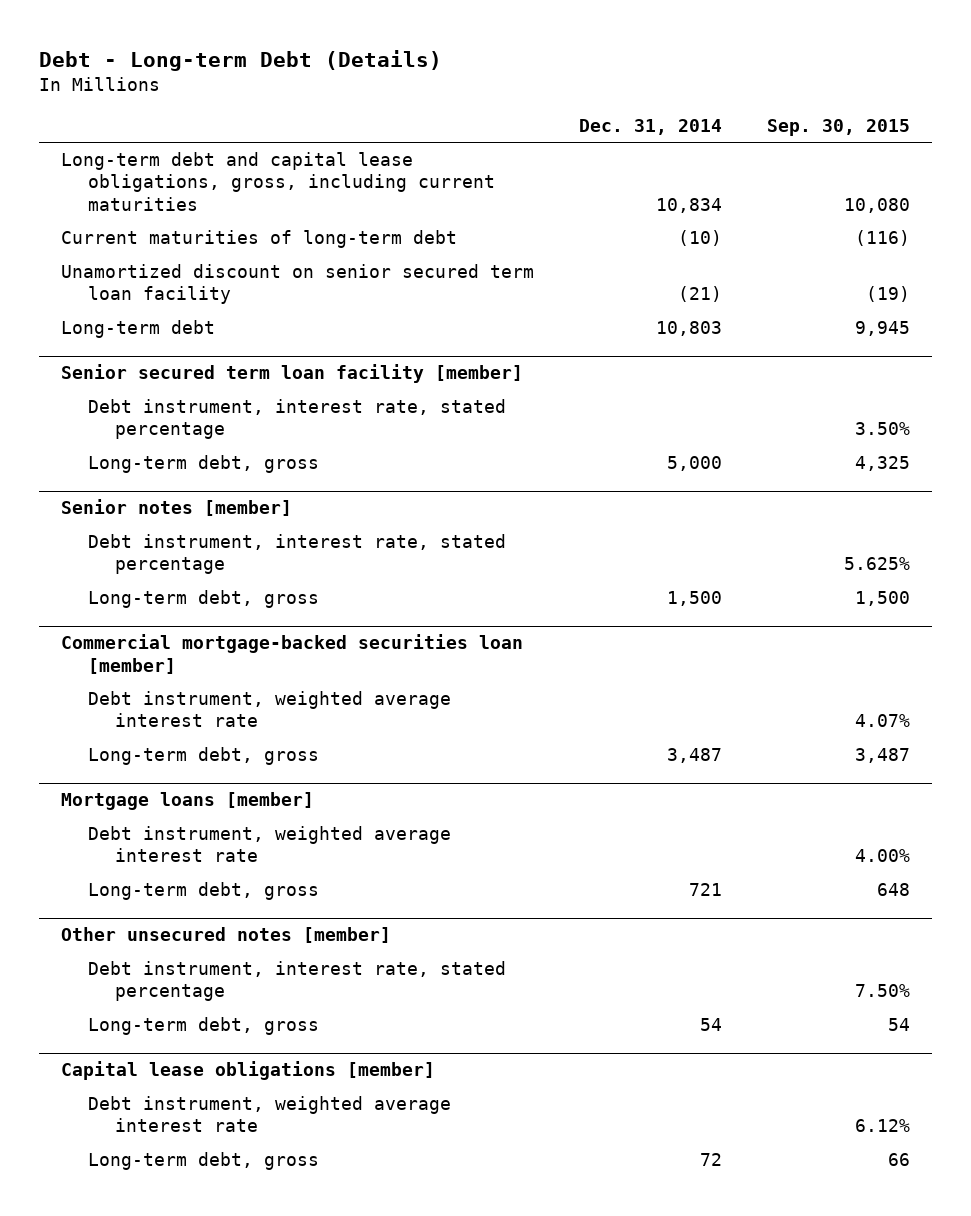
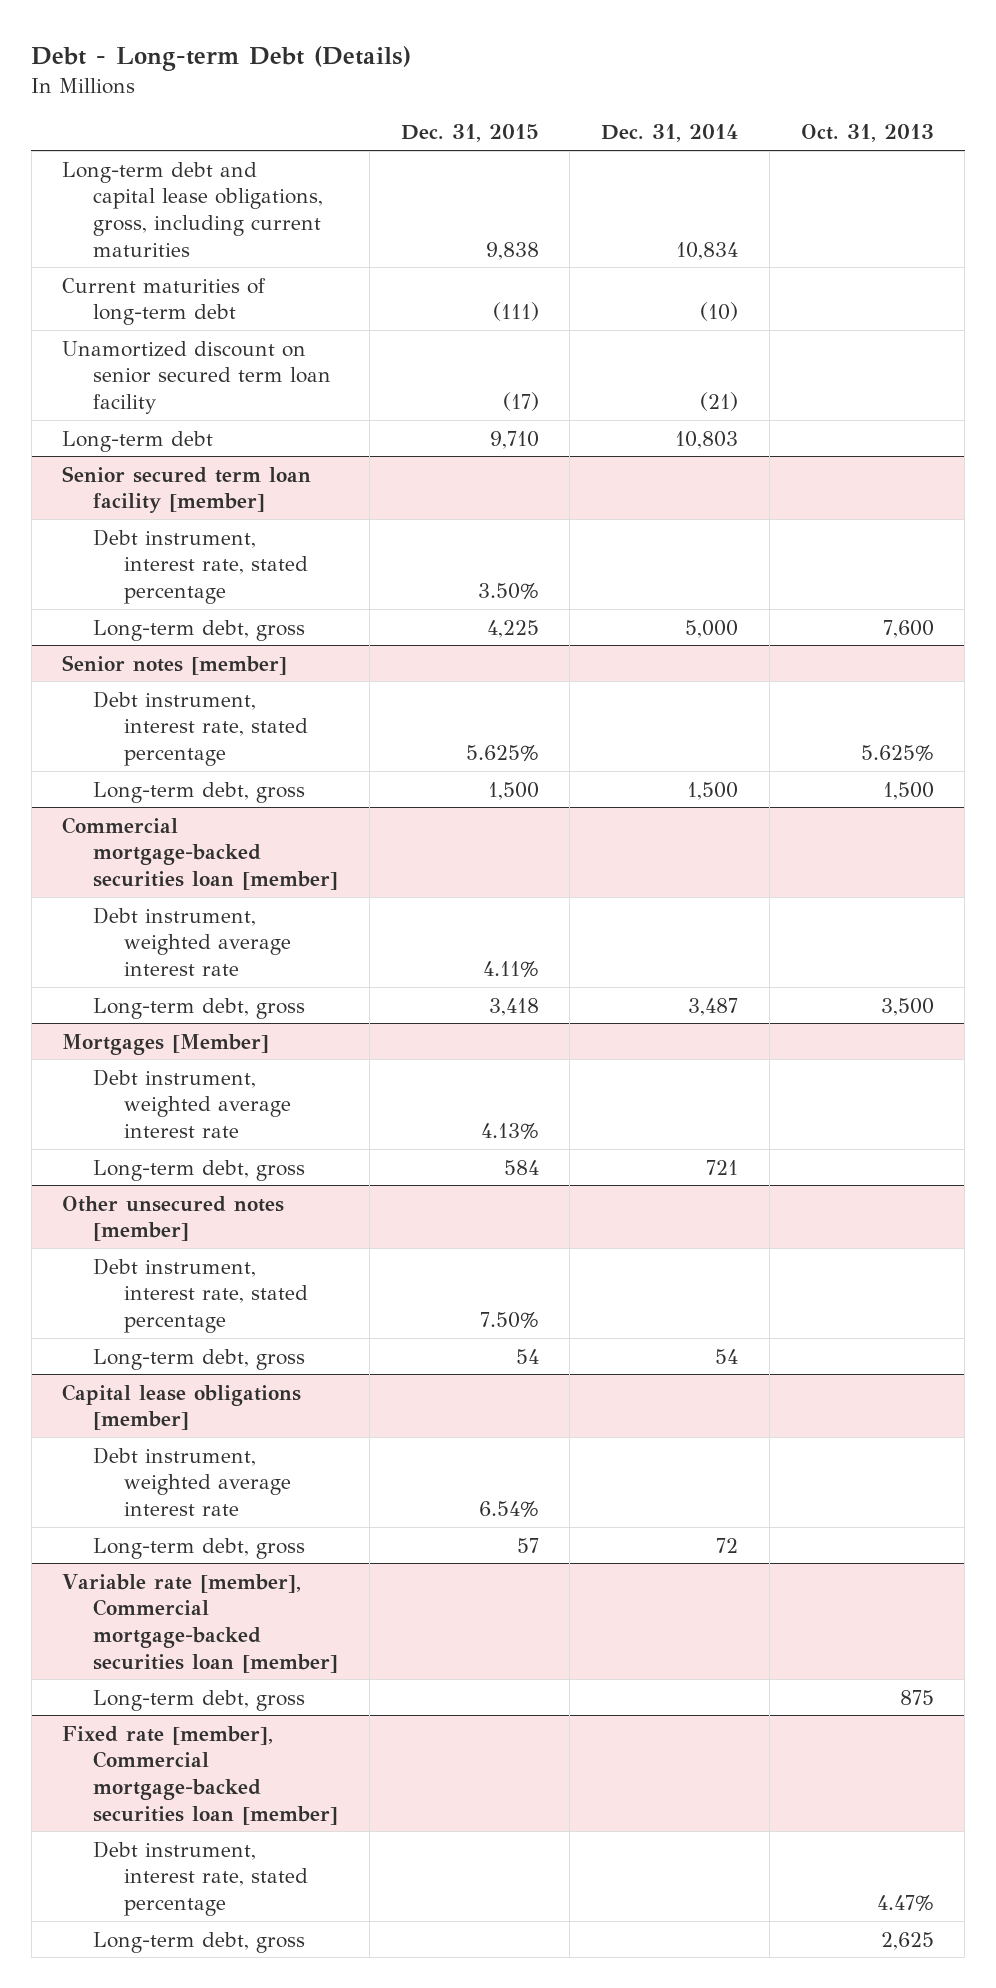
[766,119,910,137] Sep. 30, 2015 -> none
none -> [400,124,539,143] Dec. 31, 2015
none -> [800,124,934,143] Oct. 31, 2013
[61,792,315,811] Mortgage loans [member] -> [62,1033,270,1055] Mortgages [Member]
none -> [62,1573,339,1673] Variable rate [member], Commercial mortgage-backed securities loan [member]
none -> [93,1689,306,1711] Long-term debt, gross
none -> [62,1725,339,1825] Fixed rate [member], Commercial mortgage-backed securities loan [member]
none -> [93,1840,308,1916] Debt instrument, interest rate, stated percentage
none -> [93,1931,306,1953] Long-term debt, gross

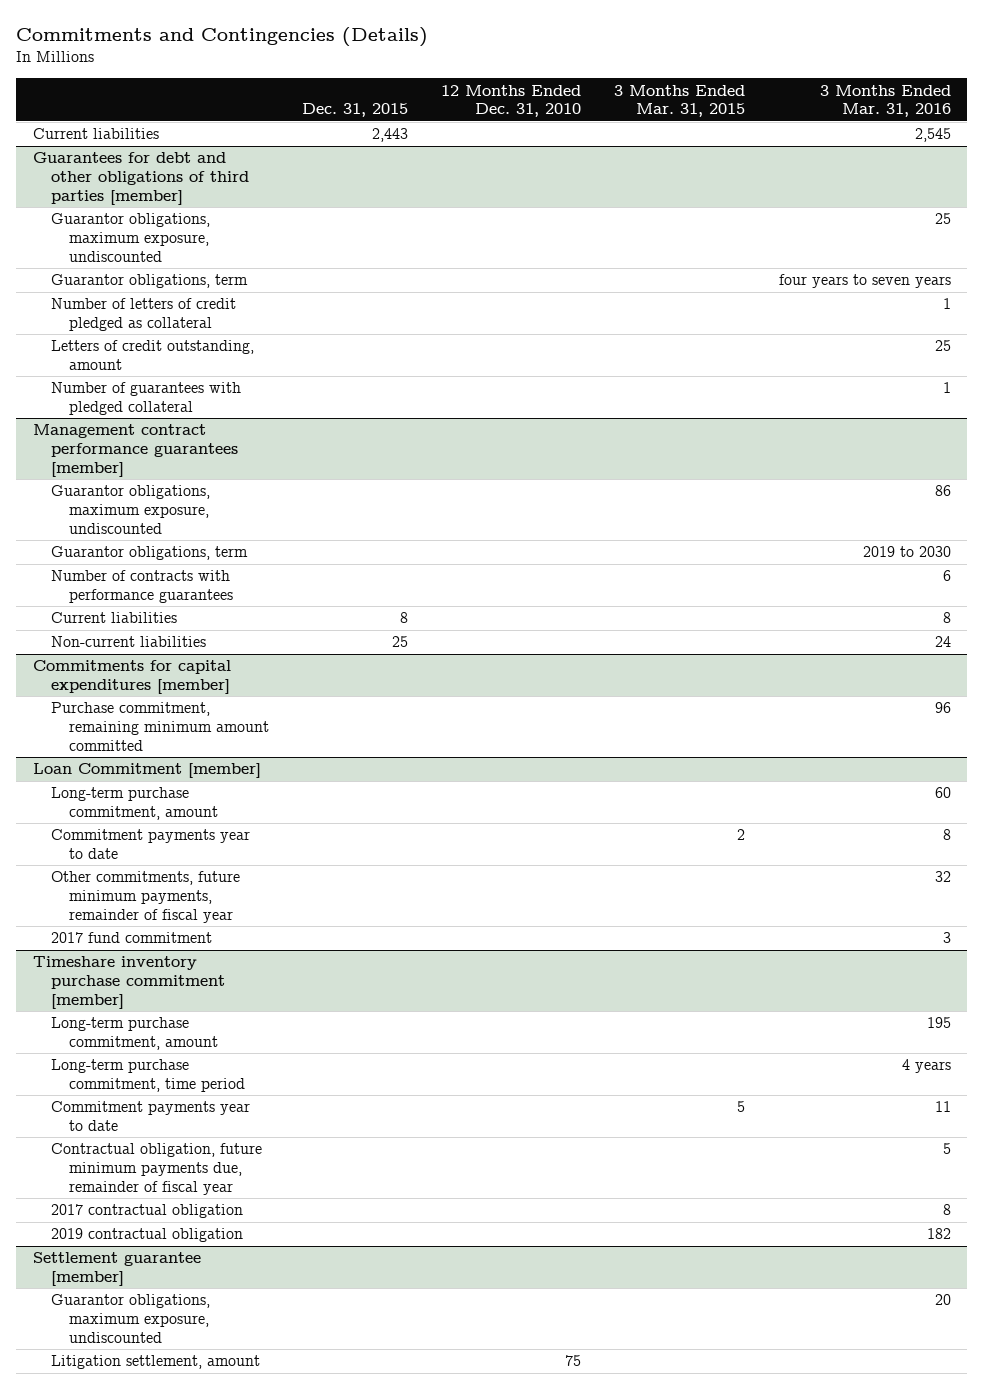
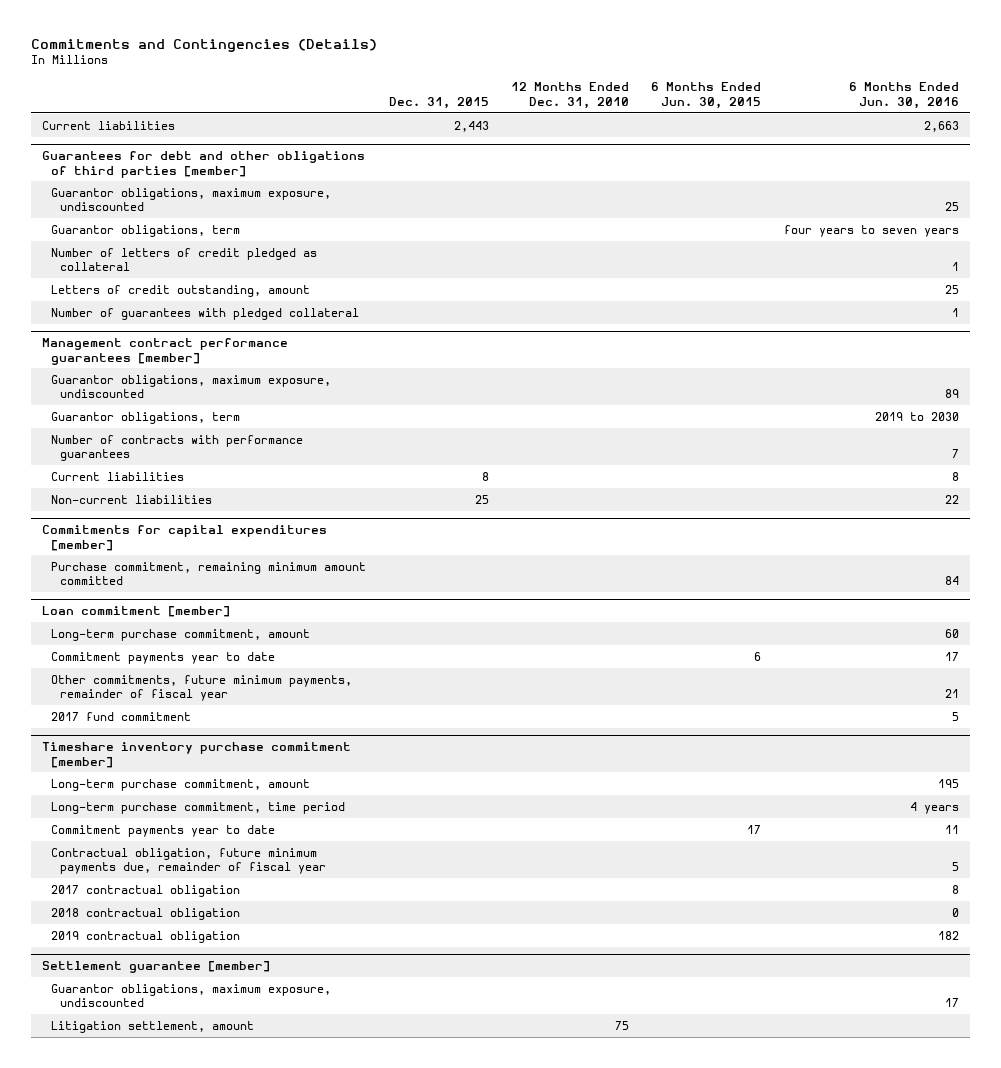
[614,84,746,118] 3 Months Ended Mar. 31, 2015 -> none
[819,84,951,118] 3 Months Ended Mar. 31, 2016 -> none
none -> [651,81,762,109] 6 Months Ended Jun. 30, 2015
none -> [848,81,959,109] 6 Months Ended Jun. 30, 2016
[32,763,261,779] Loan Commitment [member] -> [42,605,231,617] Loan commitment [member]
none -> [51,907,241,920] 2018 contractual obligation

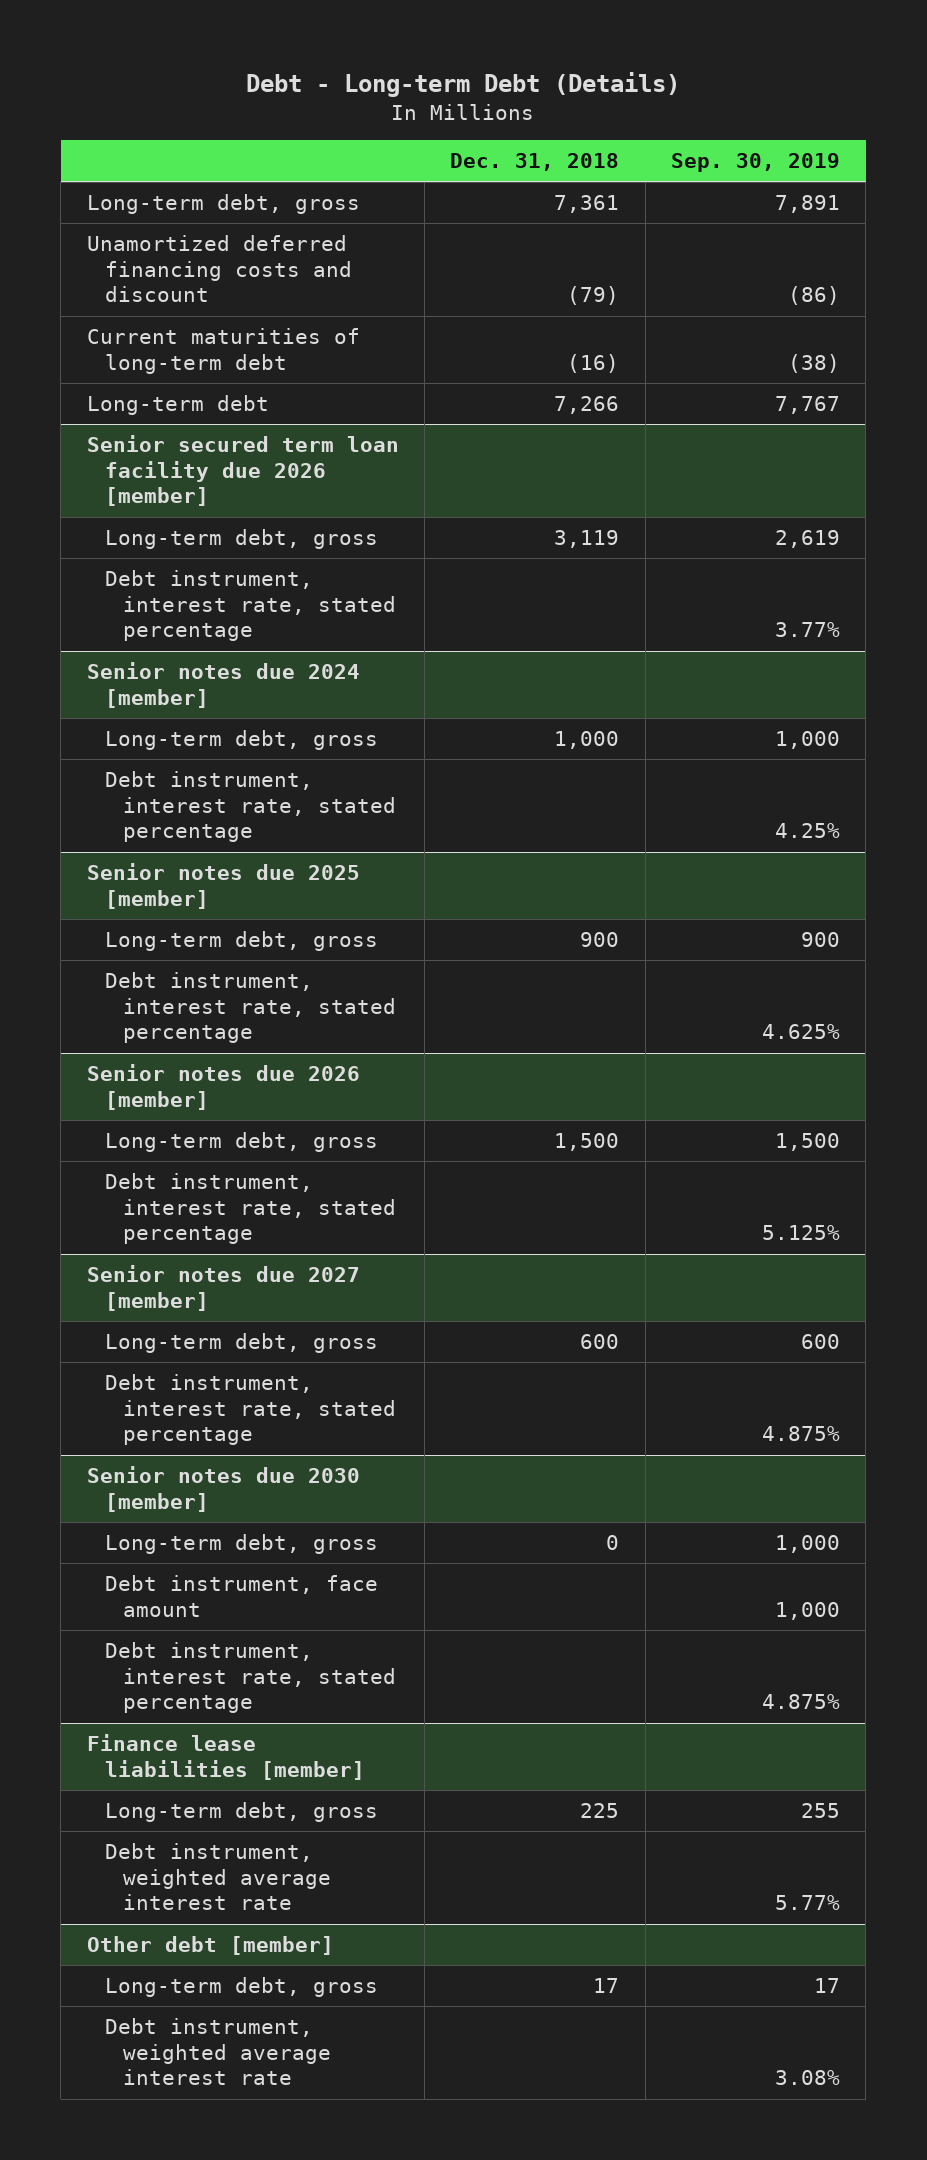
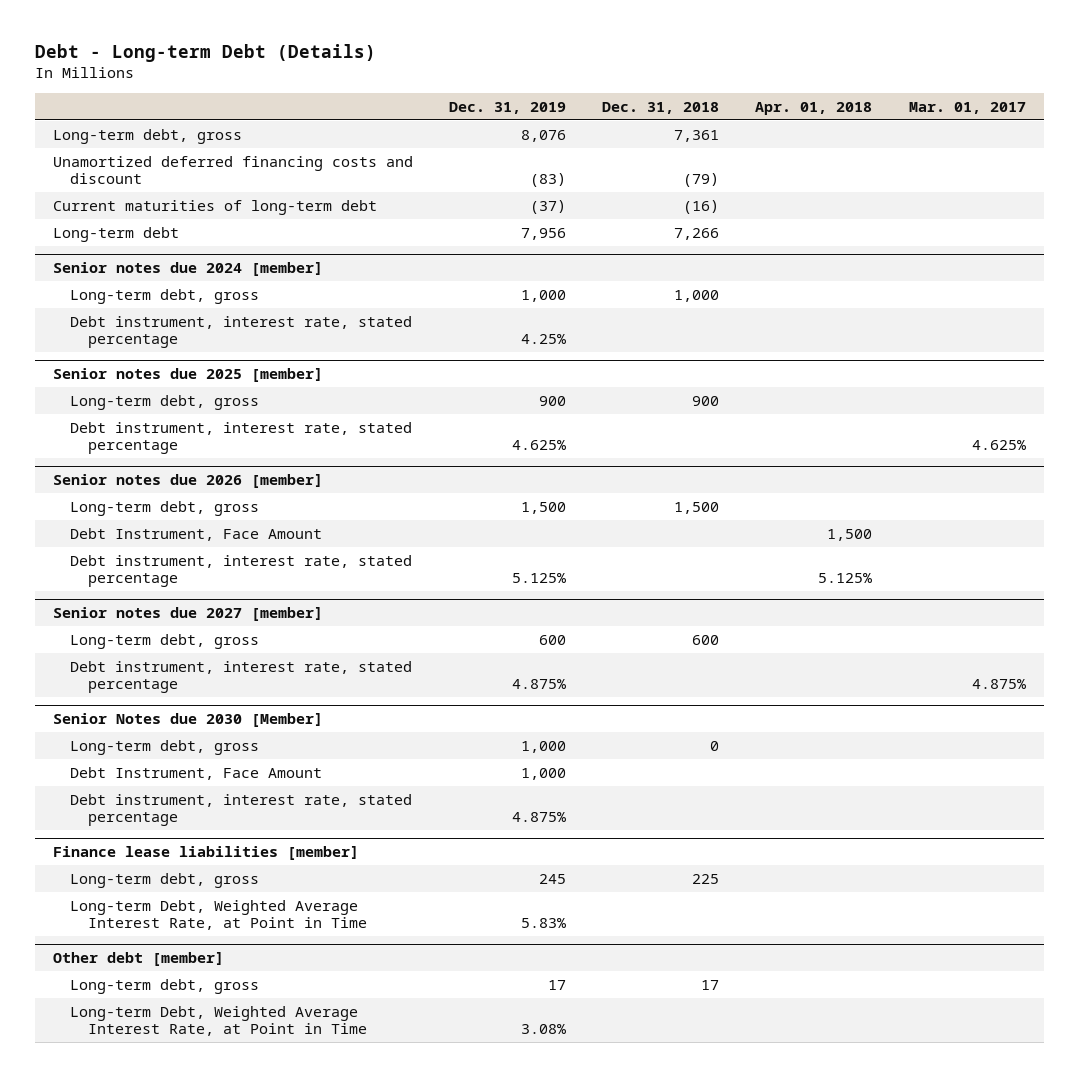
[671,153,841,173] Sep. 30, 2019 -> none
none -> [448,101,566,114] Dec. 31, 2019
none -> [755,101,873,115] Apr. 01, 2018
none -> [908,101,1026,114] Mar. 01, 2017
[86,435,399,507] Senior secured term loan facility due 2026 [member] -> none
[104,529,378,550] Long-term debt, gross -> none
[104,570,396,642] Debt instrument, interest rate, stated percentage -> none
none -> [70,527,323,541] Debt Instrument, Face Amount
[86,1466,360,1512] Senior notes due 2030 [member] -> [52,713,323,728] Senior Notes due 2030 [Member]
[104,1575,378,1617] Debt instrument, face amount -> [70,766,323,780] Debt Instrument, Face Amount
[104,1843,331,1911] Debt instrument, weighted average interest rate -> [70,899,368,931] Long-term Debt, Weighted Average Interest Rate, at Point in Time
[104,2018,331,2086] Debt instrument, weighted average interest rate -> [70,1005,368,1037] Long-term Debt, Weighted Average Interest Rate, at Point in Time

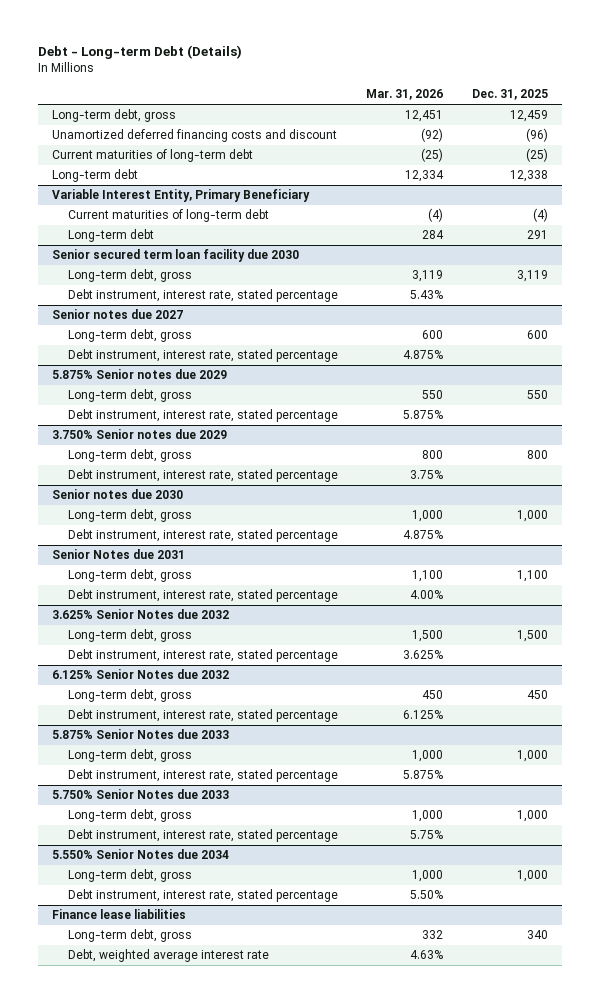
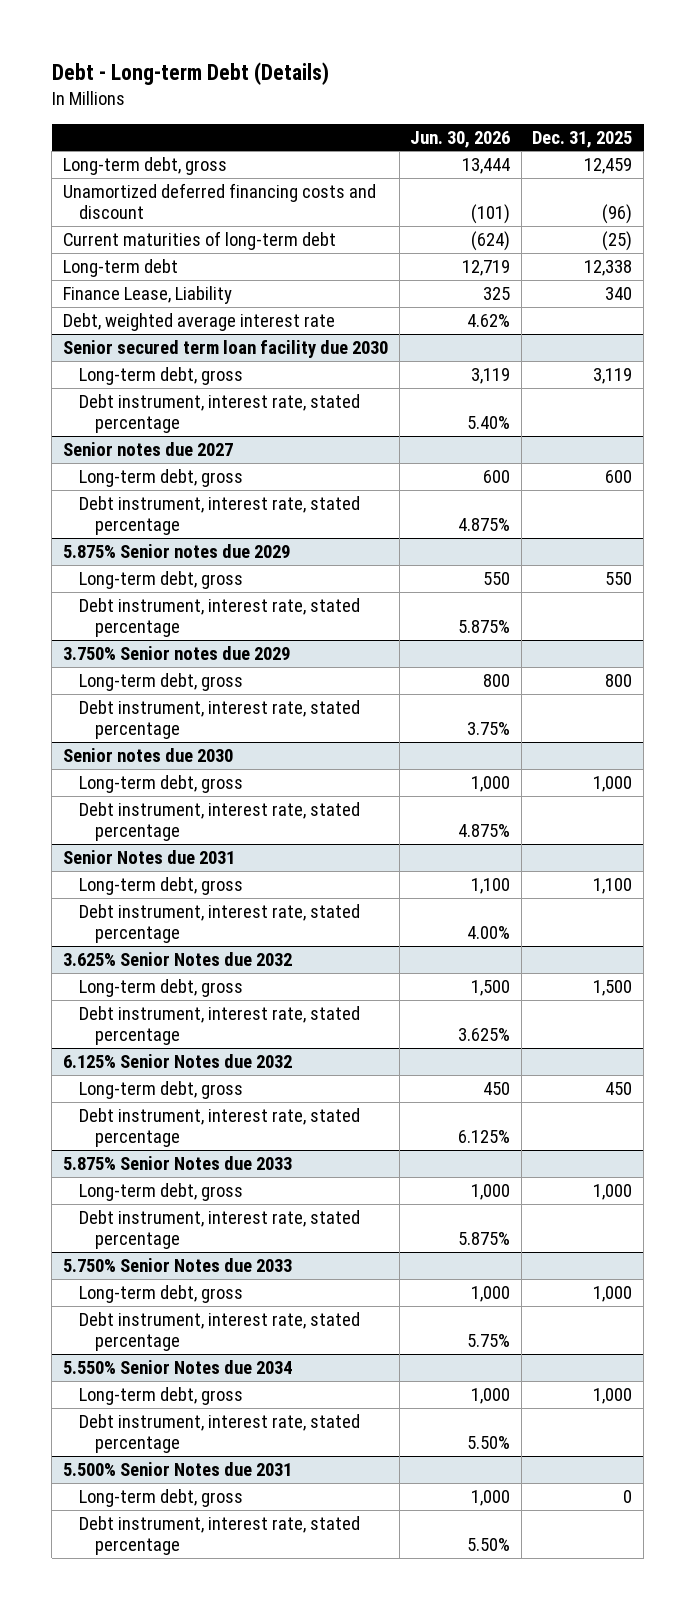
[366,89,444,101] Mar. 31, 2026 -> none
none -> [410,130,511,148] Jun. 30, 2026
[52,189,311,203] Variable Interest Entity, Primary Beneficiary -> none
[67,209,269,223] Current maturities of long-term debt -> none
[67,229,154,243] Long-term debt -> none
none -> [62,285,232,304] Finance Lease, Liability
none -> [62,312,335,331] Debt, weighted average interest rate
[52,909,187,920] Finance lease liabilities -> none
[67,929,192,943] Long-term debt, gross -> none
[67,949,269,963] Debt, weighted average interest rate -> none
none -> [62,1461,292,1476] 5.500% Senior Notes due 2031
none -> [78,1488,243,1507] Long-term debt, gross
none -> [78,1515,360,1556] Debt instrument, interest rate, stated percentage

